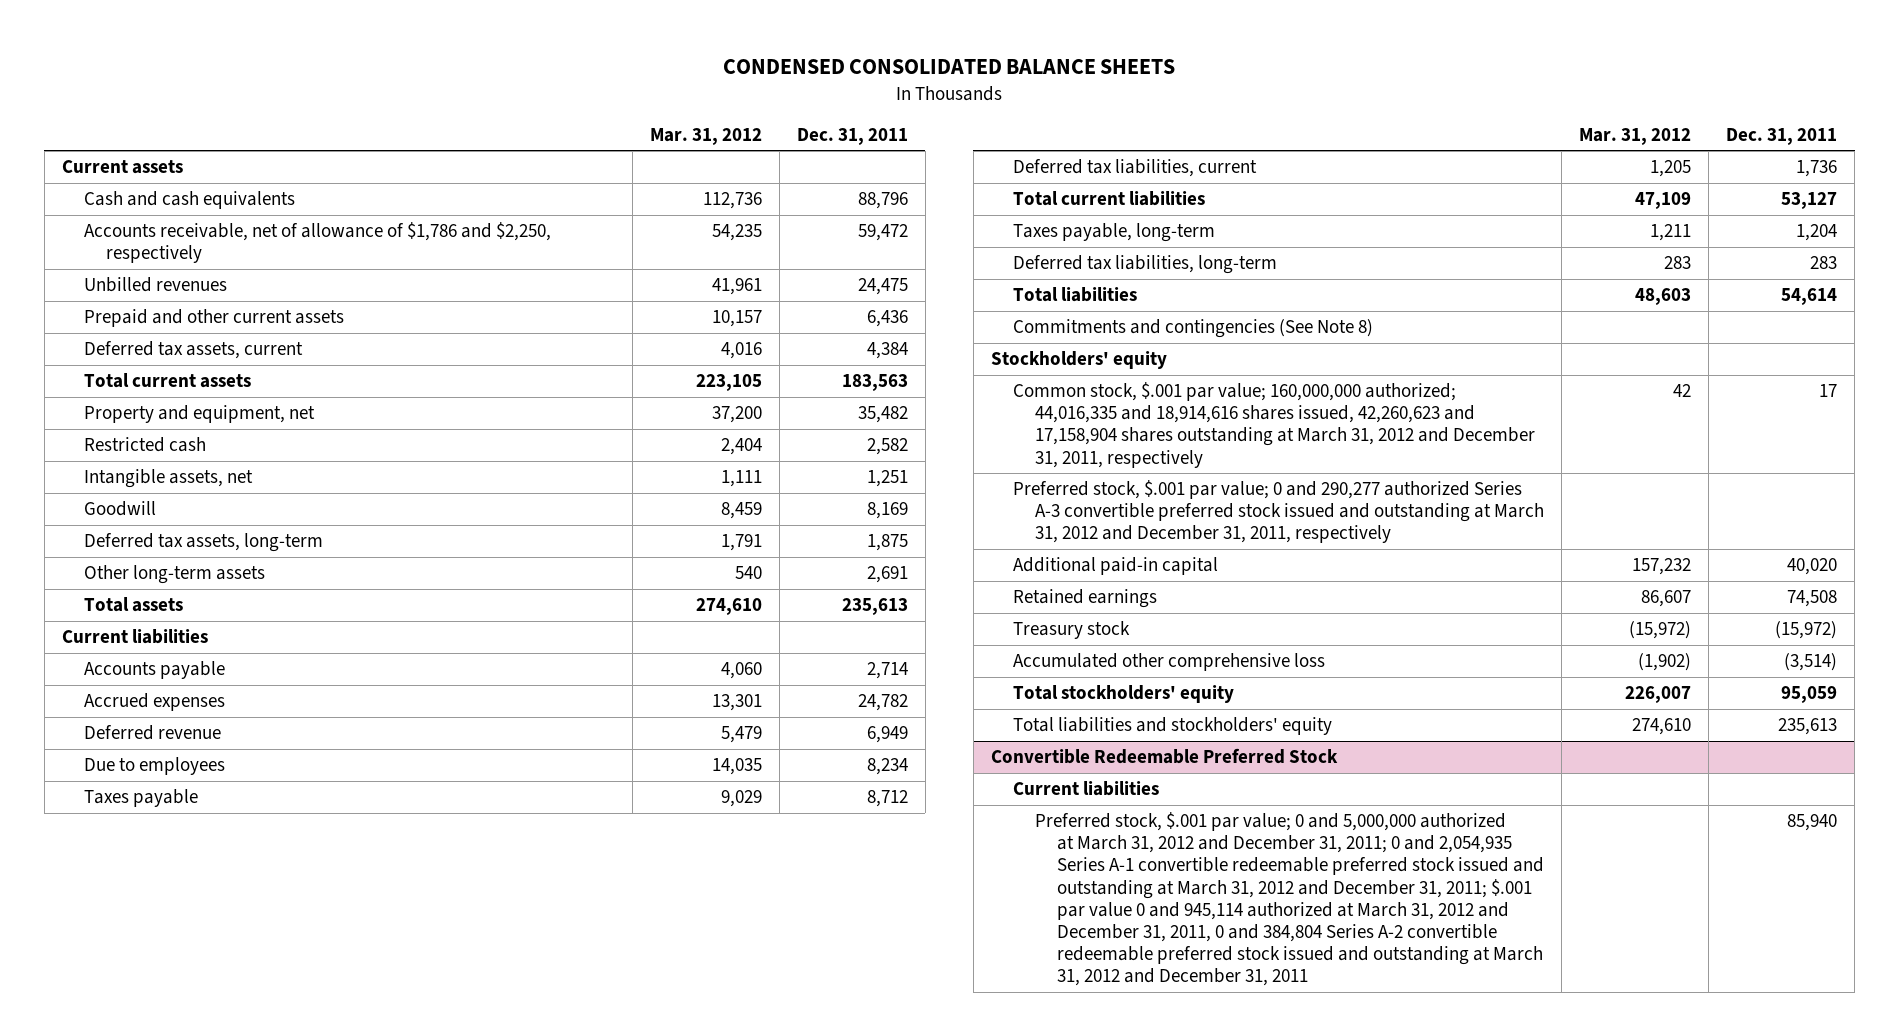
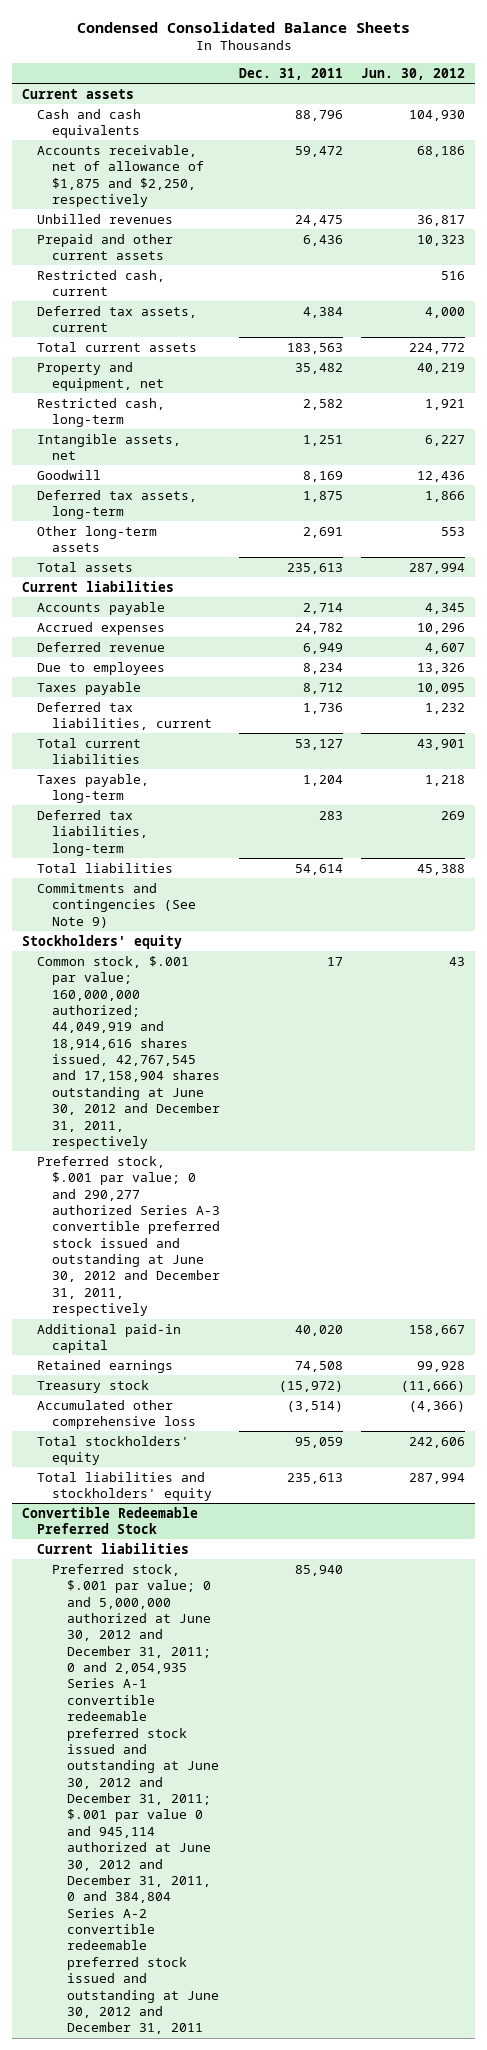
[723,58,1176,74] CONDENSED CONSOLIDATED BALANCE SHEETS -> [76,21,410,33] Condensed Consolidated Balance Sheets
[649,127,762,145] Mar. 31, 2012 -> none
none -> [361,68,466,81] Jun. 30, 2012
[83,222,551,264] Accounts receivable, net of allowance of $1,786 and $2,250, respectively -> [36,144,204,207] Accounts receivable, net of allowance of $1,875 and $2,250, respectively
none -> [36,269,165,297] Restricted cash, current
[83,437,206,453] Restricted cash -> [36,397,165,428] Restricted cash, long-term
[1012,319,1373,339] Commitments and contingencies (See Note 8) -> [36,882,196,928] Commitments and contingencies (See Note 9)
[1012,382,1535,468] Common stock, $.001 par value; 160,000,000 authorized; 44,016,335 and 18,914,616 shares issued, 42,260,623 and 17,158,904 shares outstanding at March 31, 2012 and December 31, 2011, respectively -> [36,955,220,1149] Common stock, $.001 par value; 160,000,000 authorized; 44,049,919 and 18,914,616 shares issued, 42,767,545 and 17,158,904 shares outstanding at June 30, 2012 and December 31, 2011, respectively
[1012,480,1544,544] Preferred stock, $.001 par value; 0 and 290,277 authorized Series A-3 convertible preferred stock issued and outstanding at March 31, 2012 and December 31, 2011, respectively -> [36,1155,220,1317] Preferred stock, $.001 par value; 0 and 290,277 authorized Series A-3 convertible preferred stock issued and outstanding at June 30, 2012 and December 31, 2011, respectively
[1034,812,1544,987] Preferred stock, $.001 par value; 0 and 5,000,000 authorized at March 31, 2012 and December 31, 2011; 0 and 2,054,935 Series A-1 convertible redeemable preferred stock issued and outstanding at March 31, 2012 and December 31, 2011; $.001 par value 0 and 945,114 authorized at March 31, 2012 and December 31, 2011, 0 and 384,804 Series A-2 convertible redeemable preferred stock issued and outstanding at March 31, 2012 and December 31, 2011 -> [51,1563,219,2035] Preferred stock, $.001 par value; 0 and 5,000,000 authorized at June 30, 2012 and December 31, 2011; 0 and 2,054,935 Series A-1 convertible redeemable preferred stock issued and outstanding at June 30, 2012 and December 31, 2011; $.001 par value 0 and 945,114 authorized at June 30, 2012 and December 31, 2011, 0 and 384,804 Series A-2 convertible redeemable preferred stock issued and outstanding at June 30, 2012 and December 31, 2011

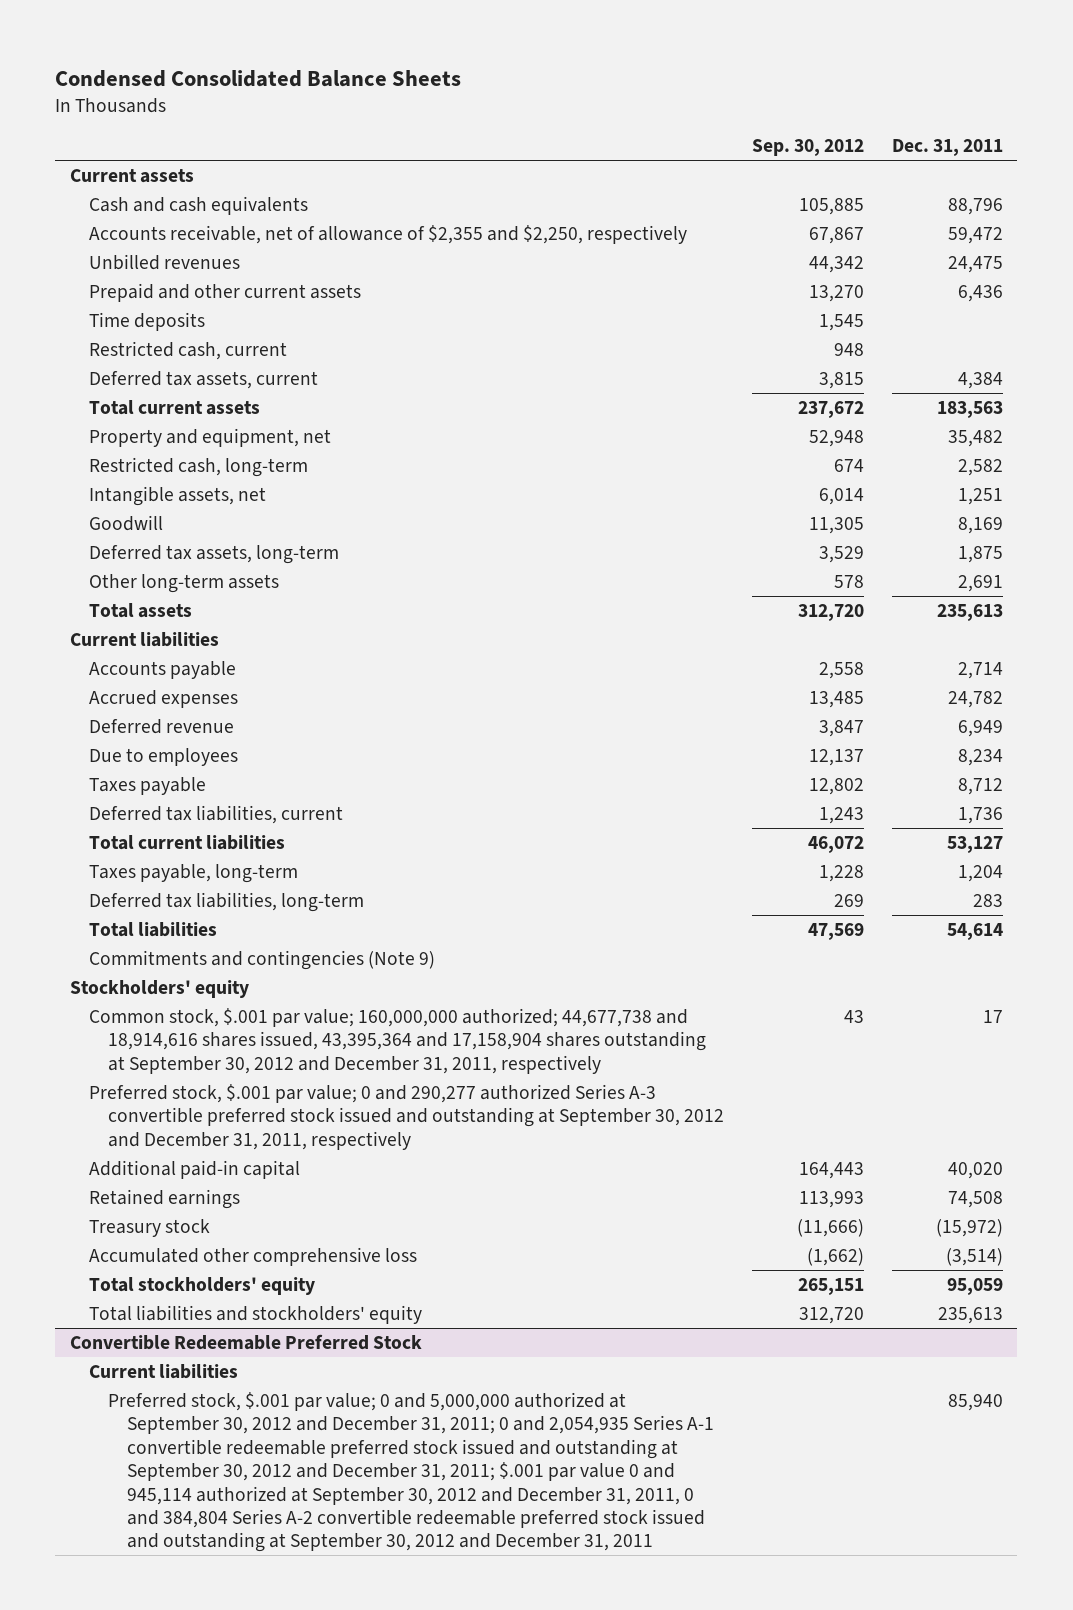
[361,68,466,81] Jun. 30, 2012 -> none
none -> [751,139,864,157] Sep. 30, 2012
[36,144,204,207] Accounts receivable, net of allowance of $1,875 and $2,250, respectively -> [88,224,687,244] Accounts receivable, net of allowance of $2,355 and $2,250, respectively
none -> [88,311,205,331] Time deposits
[36,882,196,928] Commitments and contingencies (See Note 9) -> [88,949,435,970] Commitments and contingencies (Note 9)
[36,955,220,1149] Common stock, $.001 par value; 160,000,000 authorized; 44,049,919 and 18,914,616 shares issued, 42,767,545 and 17,158,904 shares outstanding at June 30, 2012 and December 31, 2011, respectively -> [88,1007,706,1074] Common stock, $.001 par value; 160,000,000 authorized; 44,677,738 and 18,914,616 shares issued, 43,395,364 and 17,158,904 shares outstanding at September 30, 2012 and December 31, 2011, respectively
[36,1155,220,1317] Preferred stock, $.001 par value; 0 and 290,277 authorized Series A-3 convertible preferred stock issued and outstanding at June 30, 2012 and December 31, 2011, respectively -> [88,1083,724,1150] Preferred stock, $.001 par value; 0 and 290,277 authorized Series A-3 convertible preferred stock issued and outstanding at September 30, 2012 and December 31, 2011, respectively
[51,1563,219,2035] Preferred stock, $.001 par value; 0 and 5,000,000 authorized at June 30, 2012 and December 31, 2011; 0 and 2,054,935 Series A-1 convertible redeemable preferred stock issued and outstanding at June 30, 2012 and December 31, 2011; $.001 par value 0 and 945,114 authorized at June 30, 2012 and December 31, 2011, 0 and 384,804 Series A-2 convertible redeemable preferred stock issued and outstanding at June 30, 2012 and December 31, 2011 -> [107,1391,714,1553] Preferred stock, $.001 par value; 0 and 5,000,000 authorized at September 30, 2012 and December 31, 2011; 0 and 2,054,935 Series A-1 convertible redeemable preferred stock issued and outstanding at September 30, 2012 and December 31, 2011; $.001 par value 0 and 945,114 authorized at September 30, 2012 and December 31, 2011, 0 and 384,804 Series A-2 convertible redeemable preferred stock issued and outstanding at September 30, 2012 and December 31, 2011

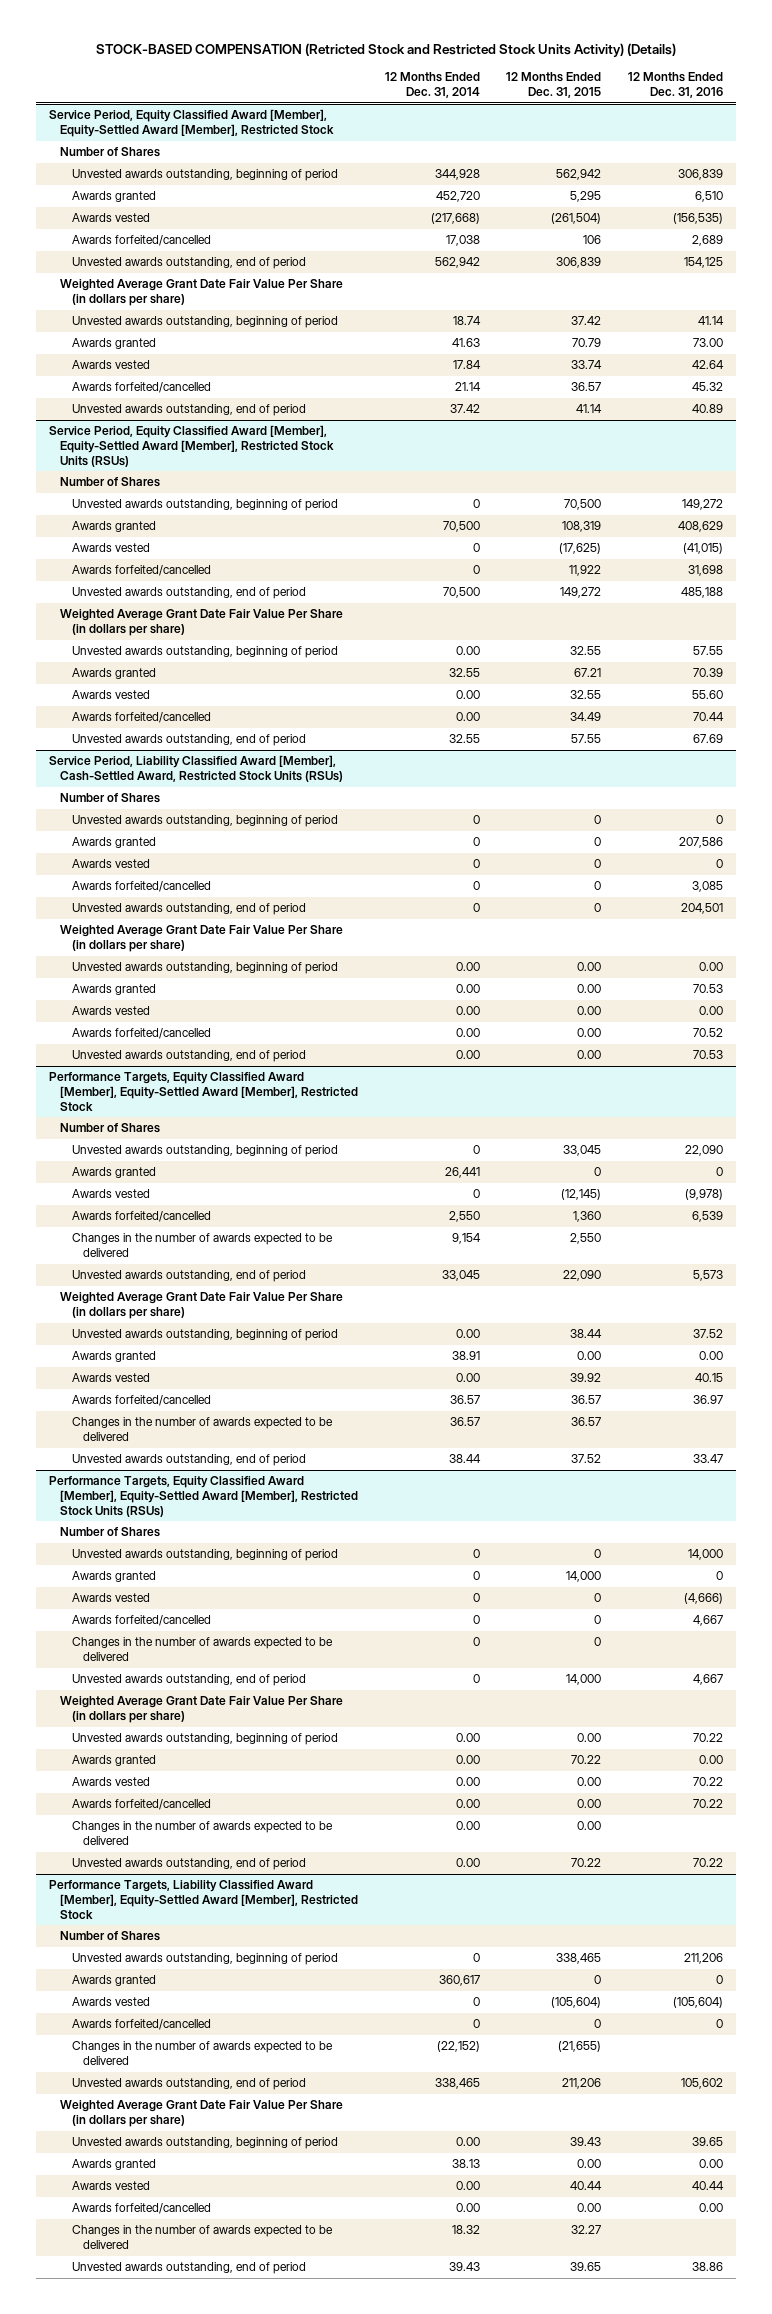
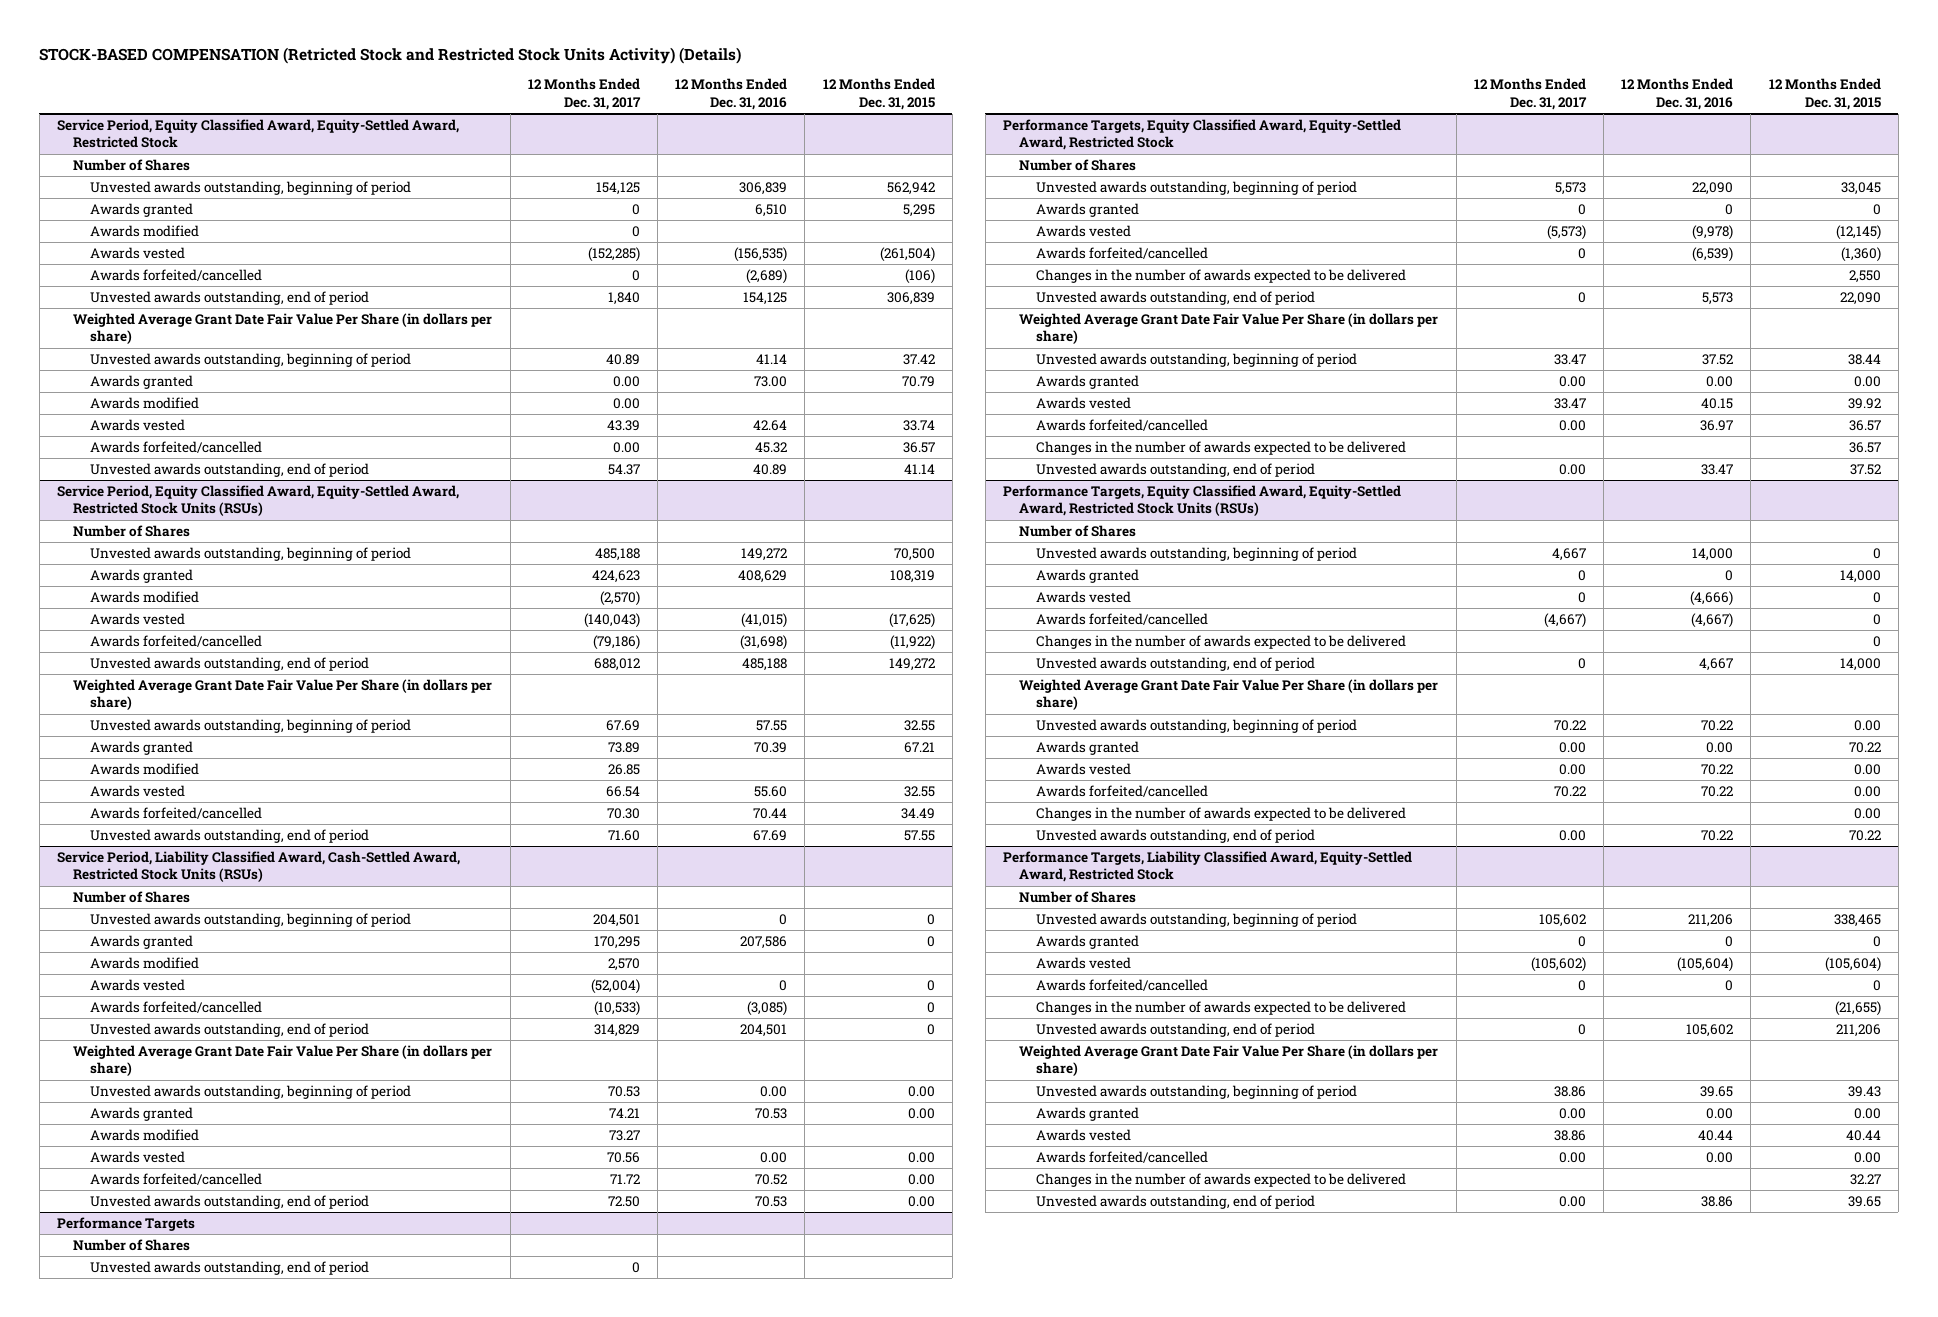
[384,72,480,98] 12 Months Ended Dec. 31, 2014 -> none
none -> [527,78,641,110] 12 Months Ended Dec. 31, 2017
[49,109,335,138] Service Period, Equity Classified Award [Member], Equity-Settled Award [Member], Restricted Stock -> [57,118,460,149] Service Period, Equity Classified Award, Equity-Settled Award, Restricted Stock
none -> [89,224,199,237] Awards modified
[583,235,602,245] 106 -> [904,268,935,284] (106)
[691,235,723,247] 2,689 -> [746,268,788,284] (2,689)
none -> [89,396,199,409] Awards modified
[49,425,335,467] Service Period, Equity Classified Award [Member], Equity-Settled Award [Member], Restricted Stock Units (RSUs) -> [57,484,460,517] Service Period, Equity Classified Award, Equity-Settled Award, Restricted Stock Units (RSUs)
none -> [89,590,199,603] Awards modified
[569,565,602,577] 11,922 -> [889,634,935,650] (11,922)
[687,565,723,577] 31,698 -> [740,634,788,650] (31,698)
none -> [89,762,199,775] Awards modified
[49,755,344,783] Service Period, Liability Classified Award [Member], Cash-Settled Award, Restricted Stock Units (RSUs) -> [57,850,461,883] Service Period, Liability Classified Award, Cash-Settled Award, Restricted Stock Units (RSUs)
none -> [89,956,199,969] Awards modified
[691,881,723,893] 3,085 -> [747,1000,788,1016] (3,085)
none -> [89,1128,199,1141] Awards modified
[49,1072,359,1111] Performance Targets, Equity Classified Award [Member], Equity-Settled Award [Member], Restricted Stock -> none
none -> [57,1216,196,1231] Performance Targets
none -> [89,1260,369,1275] Unvested awards outstanding, end of period
none -> [1003,118,1402,151] Performance Targets, Equity Classified Award, Equity-Settled Award, Restricted Stock
none -> [1019,158,1137,171] Number of Shares
[573,1211,602,1223] 1,360 -> [1840,246,1881,262] (1,360)
[691,1211,723,1223] 6,539 -> [1692,246,1734,262] (6,539)
[49,1476,359,1517] Performance Targets, Equity Classified Award [Member], Equity-Settled Award [Member], Restricted Stock Units (RSUs) -> [1003,484,1402,517] Performance Targets, Equity Classified Award, Equity-Settled Award, Restricted Stock Units (RSUs)
[692,1615,723,1627] 4,667 -> [1691,612,1734,628] (4,667)
[49,1880,359,1919] Performance Targets, Liability Classified Award [Member], Equity-Settled Award [Member], Restricted Stock -> [1003,850,1413,883] Performance Targets, Liability Classified Award, Equity-Settled Award, Restricted Stock

